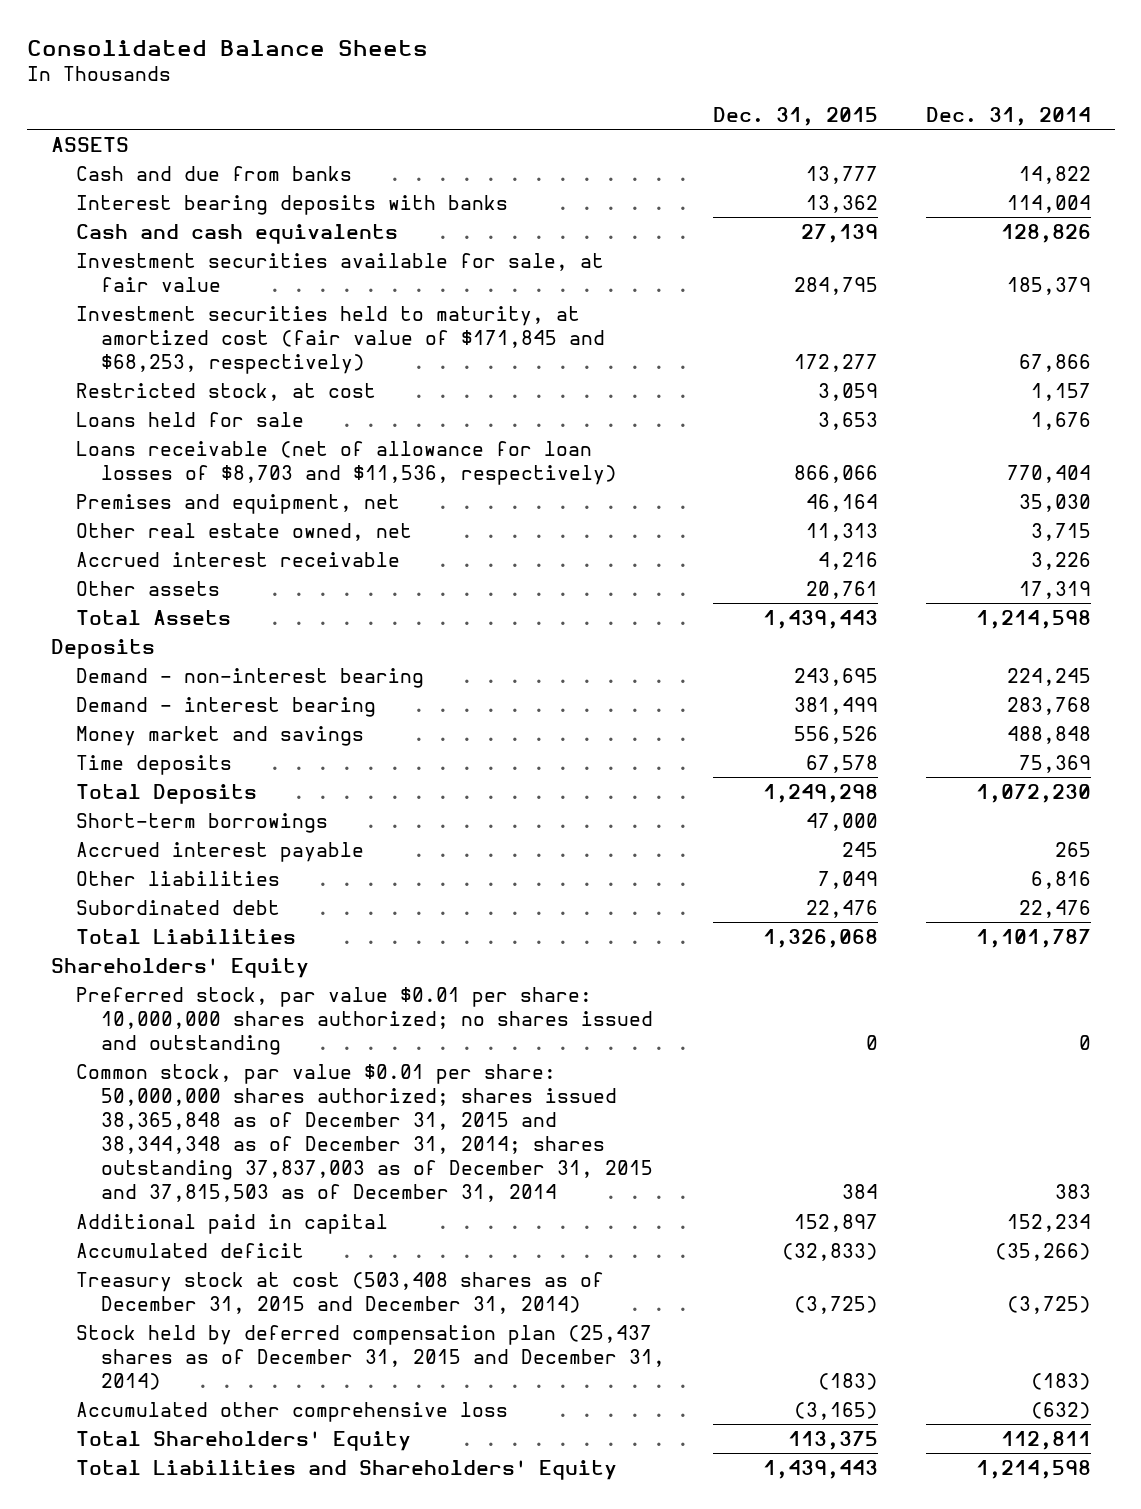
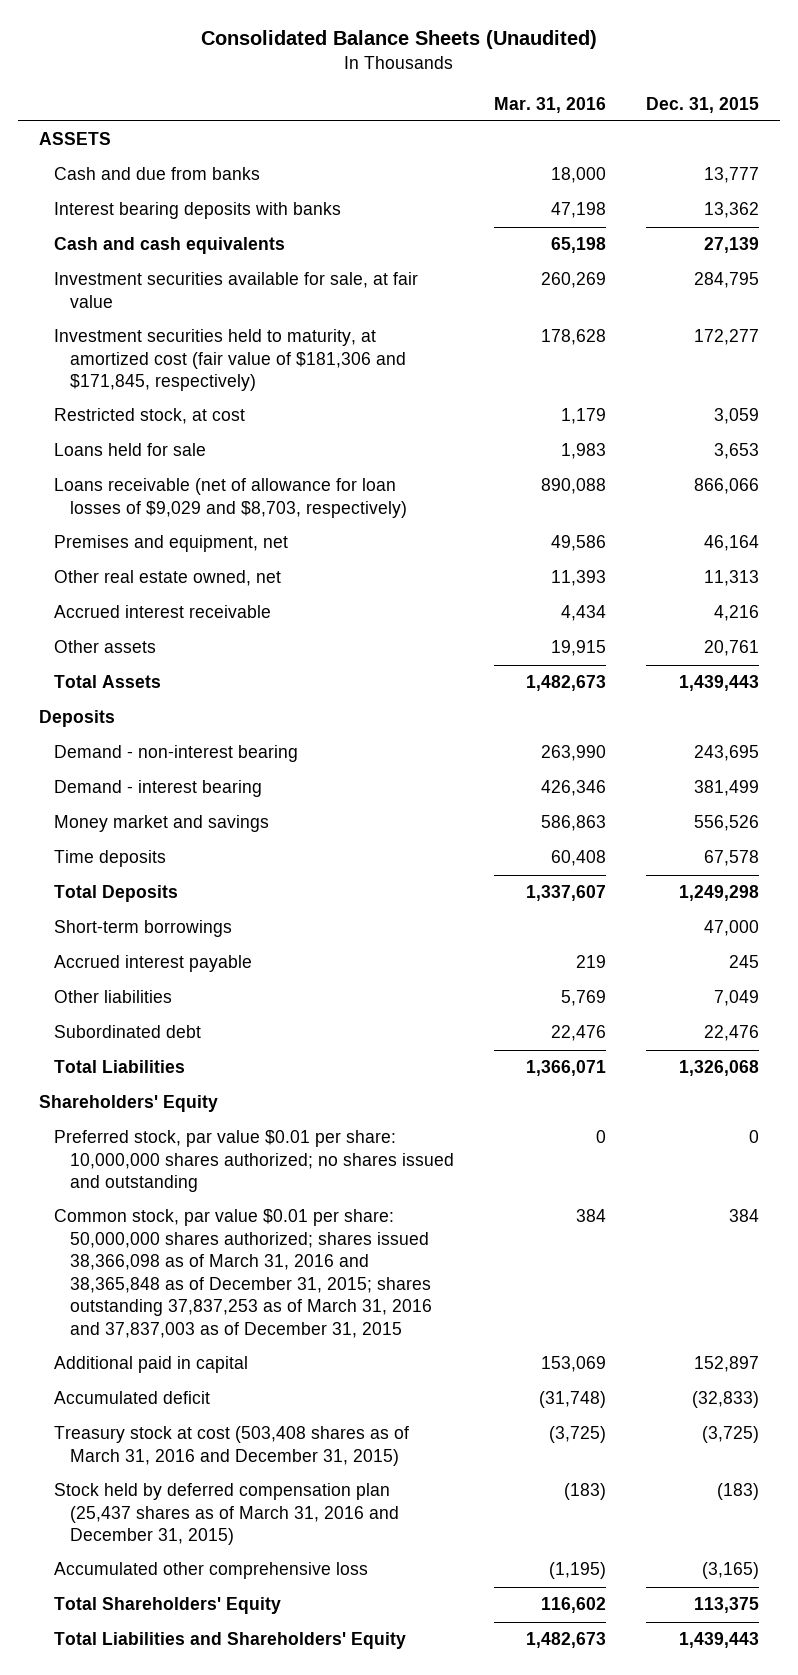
[26,39,428,56] Consolidated Balance Sheets -> [200,30,597,50] Consolidated Balance Sheets (Unaudited)
[925,106,1091,126] Dec. 31, 2014 -> none
none -> [494,96,607,113] Mar. 31, 2016
[75,305,605,374] Investment securities held to maturity, at amortized cost (fair value of $171,845 and $68,253, respectively) -> [54,329,406,392] Investment securities held to maturity, at amortized cost (fair value of $181,306 and $171,845, respectively)
[75,440,617,485] Loans receivable (net of allowance for loan losses of $8,703 and $11,536, respectively) -> [54,478,407,518] Loans receivable (net of allowance for loan losses of $9,029 and $8,703, respectively)
[75,1063,653,1203] Common stock, par value $0.01 per share: 50,000,000 shares authorized; shares issued 38,365,848 as of December 31, 2015 and 38,344,348 as of December 31, 2014; shares outstanding 37,837,003 as of December 31, 2015 and 37,815,503 as of December 31, 2014 -> [54,1209,432,1338] Common stock, par value $0.01 per share: 50,000,000 shares authorized; shares issued 38,366,098 as of March 31, 2016 and 38,365,848 as of December 31, 2015; shares outstanding 37,837,253 as of March 31, 2016 and 37,837,003 as of December 31, 2015
[75,1271,604,1314] Treasury stock at cost (503,408 shares as of December 31, 2015 and December 31, 2014) -> [54,1426,410,1466] Treasury stock at cost (503,408 shares as of March 31, 2016 and December 31, 2015)
[75,1324,665,1390] Stock held by deferred compensation plan (25,437 shares as of December 31, 2015 and December 31, 2014) -> [54,1483,399,1546] Stock held by deferred compensation plan (25,437 shares as of March 31, 2016 and December 31, 2015)

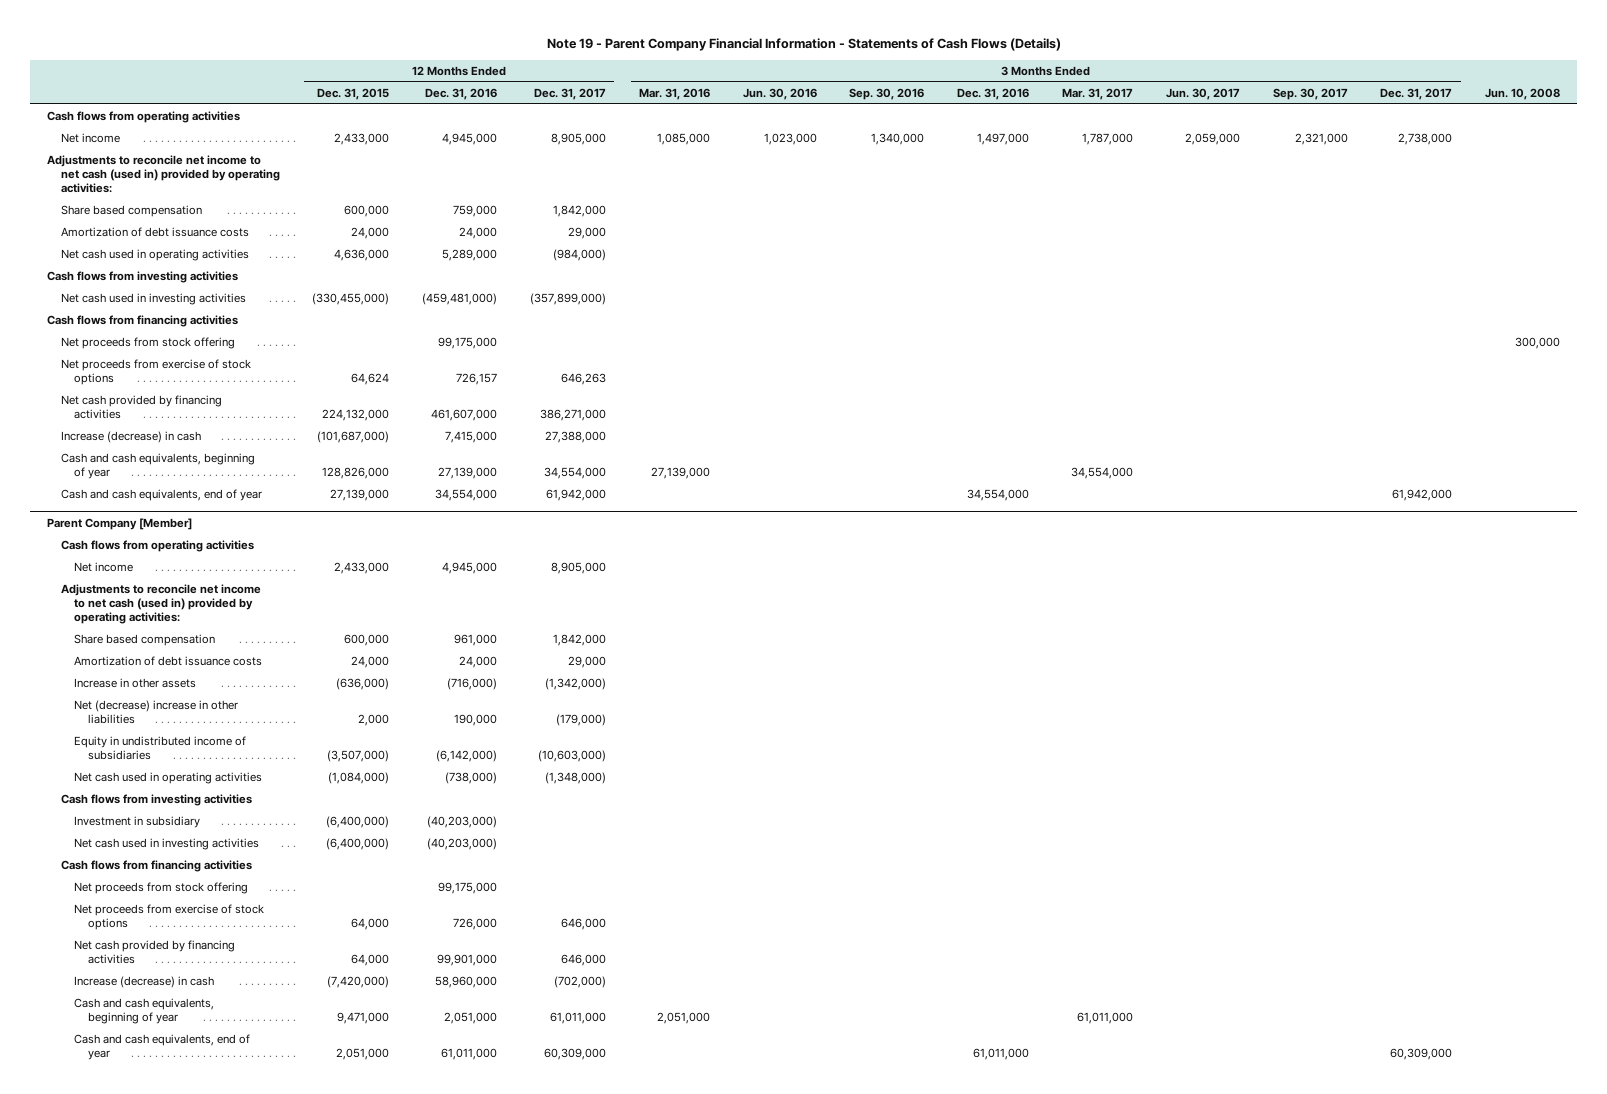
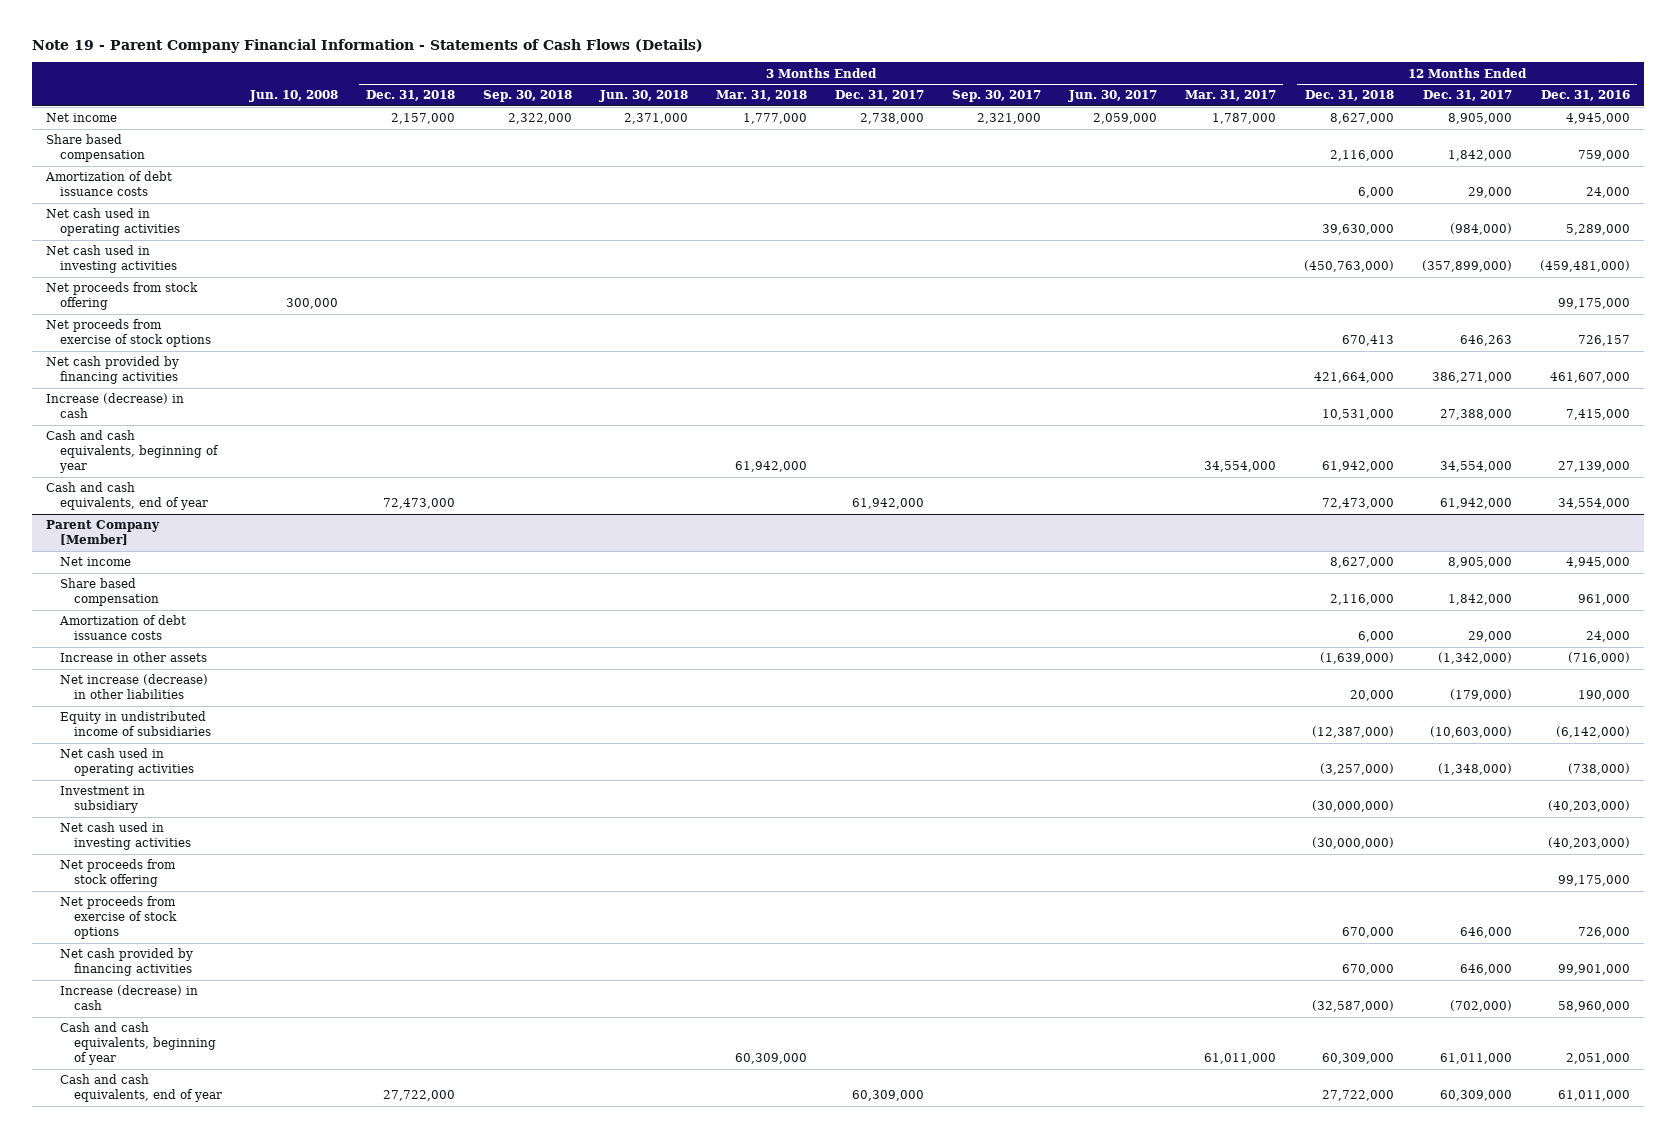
[317,87,390,100] Dec. 31, 2015 -> none
[638,87,710,100] Mar. 31, 2016 -> none
[742,87,817,100] Jun. 30, 2016 -> none
[849,87,925,100] Sep. 30, 2016 -> none
[957,87,1030,100] Dec. 31, 2016 -> none
none -> [366,90,456,102] Dec. 31, 2018
none -> [483,90,573,103] Sep. 30, 2018
none -> [599,90,689,103] Jun. 30, 2018
none -> [716,90,808,102] Mar. 31, 2018
none -> [1305,90,1395,102] Dec. 31, 2018
[46,111,240,124] Cash flows from operating activities -> none
[46,155,280,193] Adjustments to reconcile net income to net cash (used in) provided by operating activities: -> none
[46,271,238,284] Cash flows from investing activities -> none
[46,315,238,328] Cash flows from financing activities -> none
[60,540,254,553] Cash flows from operating activities -> none
[60,584,261,624] Adjustments to reconcile net income to net cash (used in) provided by operating activities: -> none
[74,700,239,724] Net (decrease) increase in other liabilities -> [60,674,209,700] Net increase (decrease) in other liabilities
[60,794,252,807] Cash flows from investing activities -> none
[60,860,252,873] Cash flows from financing activities -> none

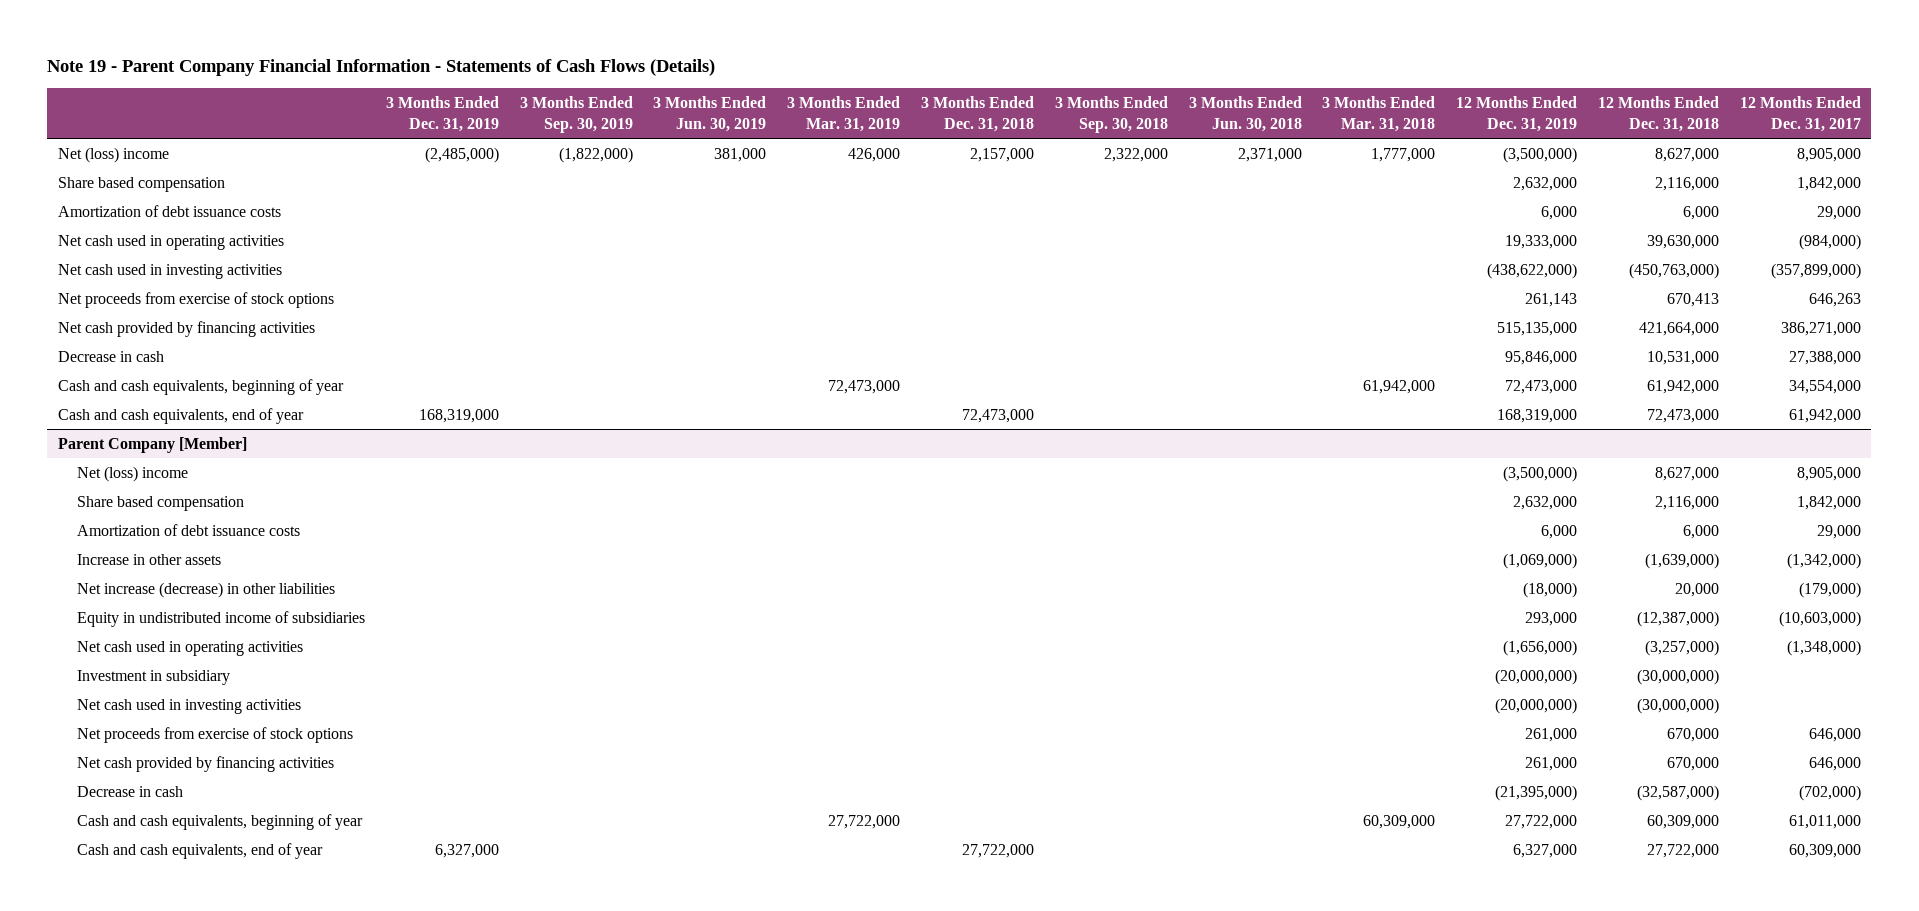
[249,90,339,103] Jun. 10, 2008 -> none
[835,90,925,102] Dec. 31, 2017 -> none
[952,90,1042,103] Sep. 30, 2017 -> none
[1068,90,1158,103] Jun. 30, 2017 -> none
[1185,90,1277,102] Mar. 31, 2017 -> none
[1541,90,1631,102] Dec. 31, 2016 -> none
none -> [385,96,499,132] 3 Months Ended Dec. 31, 2019
none -> [519,96,633,133] 3 Months Ended Sep. 30, 2019
none -> [653,96,767,132] 3 Months Ended Jun. 30, 2019
none -> [787,96,901,132] 3 Months Ended Mar. 31, 2019
none -> [1456,96,1578,132] 12 Months Ended Dec. 31, 2019
[45,113,117,123] Net income -> [57,146,169,163] Net (loss) income
[45,282,198,311] Net proceeds from stock offering -> none
[45,393,184,419] Increase (decrease) in cash -> [57,350,164,362] Decrease in cash
[60,557,132,567] Net income -> [77,465,189,482] Net (loss) income
[60,859,177,888] Net proceeds from stock offering -> none
[60,985,199,1011] Increase (decrease) in cash -> [77,785,184,797] Decrease in cash

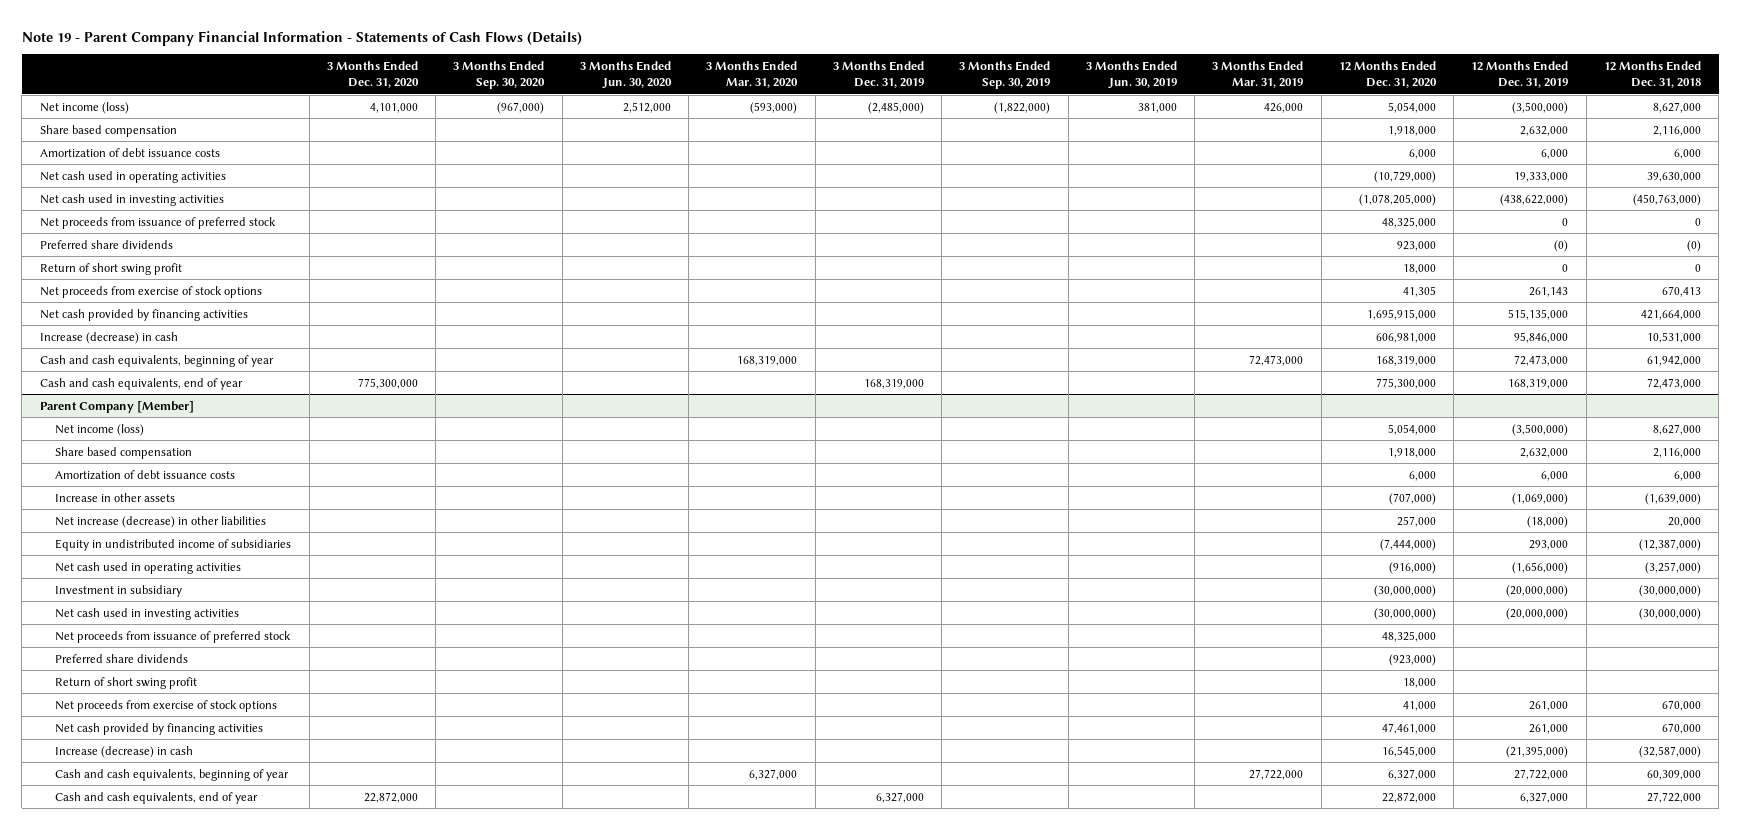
[921,96,1035,132] 3 Months Ended Dec. 31, 2018 -> none
[1054,96,1168,133] 3 Months Ended Sep. 30, 2018 -> none
[1188,96,1302,132] 3 Months Ended Jun. 30, 2018 -> none
[1322,96,1436,132] 3 Months Ended Mar. 31, 2018 -> none
[1739,96,1861,132] 12 Months Ended Dec. 31, 2017 -> none
none -> [326,60,419,89] 3 Months Ended Dec. 31, 2020
none -> [453,60,546,90] 3 Months Ended Sep. 30, 2020
none -> [579,60,672,90] 3 Months Ended Jun. 30, 2020
none -> [706,60,799,89] 3 Months Ended Mar. 31, 2020
none -> [1338,60,1437,89] 12 Months Ended Dec. 31, 2020
[57,146,169,163] Net (loss) income -> [39,101,129,114] Net income (loss)
none -> [39,216,276,229] Net proceeds from issuance of preferred stock
none -> [39,239,173,249] Preferred share dividends
none -> [39,262,182,275] Return of short swing profit
[57,350,164,362] Decrease in cash -> [39,331,178,344] Increase (decrease) in cash
[77,465,189,482] Net (loss) income -> [55,423,145,436] Net income (loss)
none -> [55,630,292,643] Net proceeds from issuance of preferred stock
none -> [55,653,189,663] Preferred share dividends
none -> [55,676,198,689] Return of short swing profit
[77,785,184,797] Decrease in cash -> [55,745,194,758] Increase (decrease) in cash

